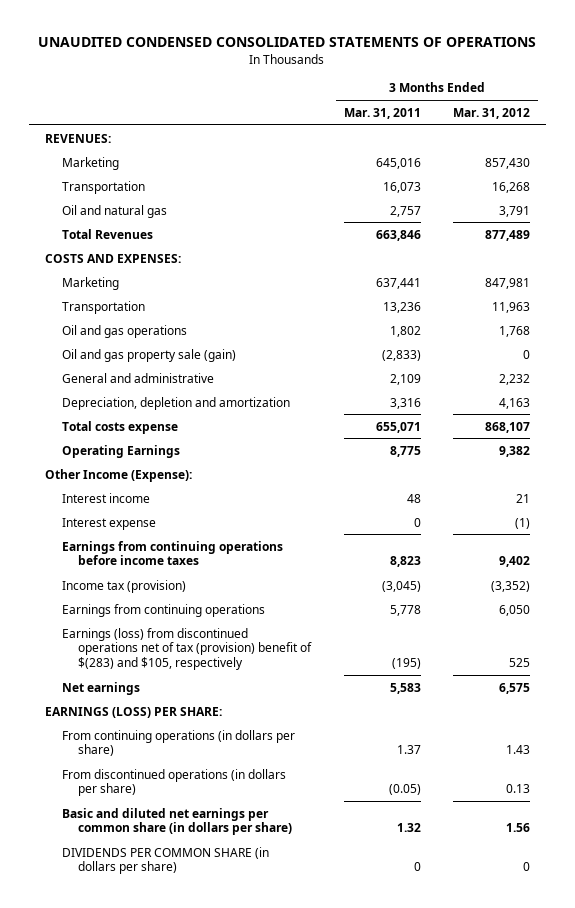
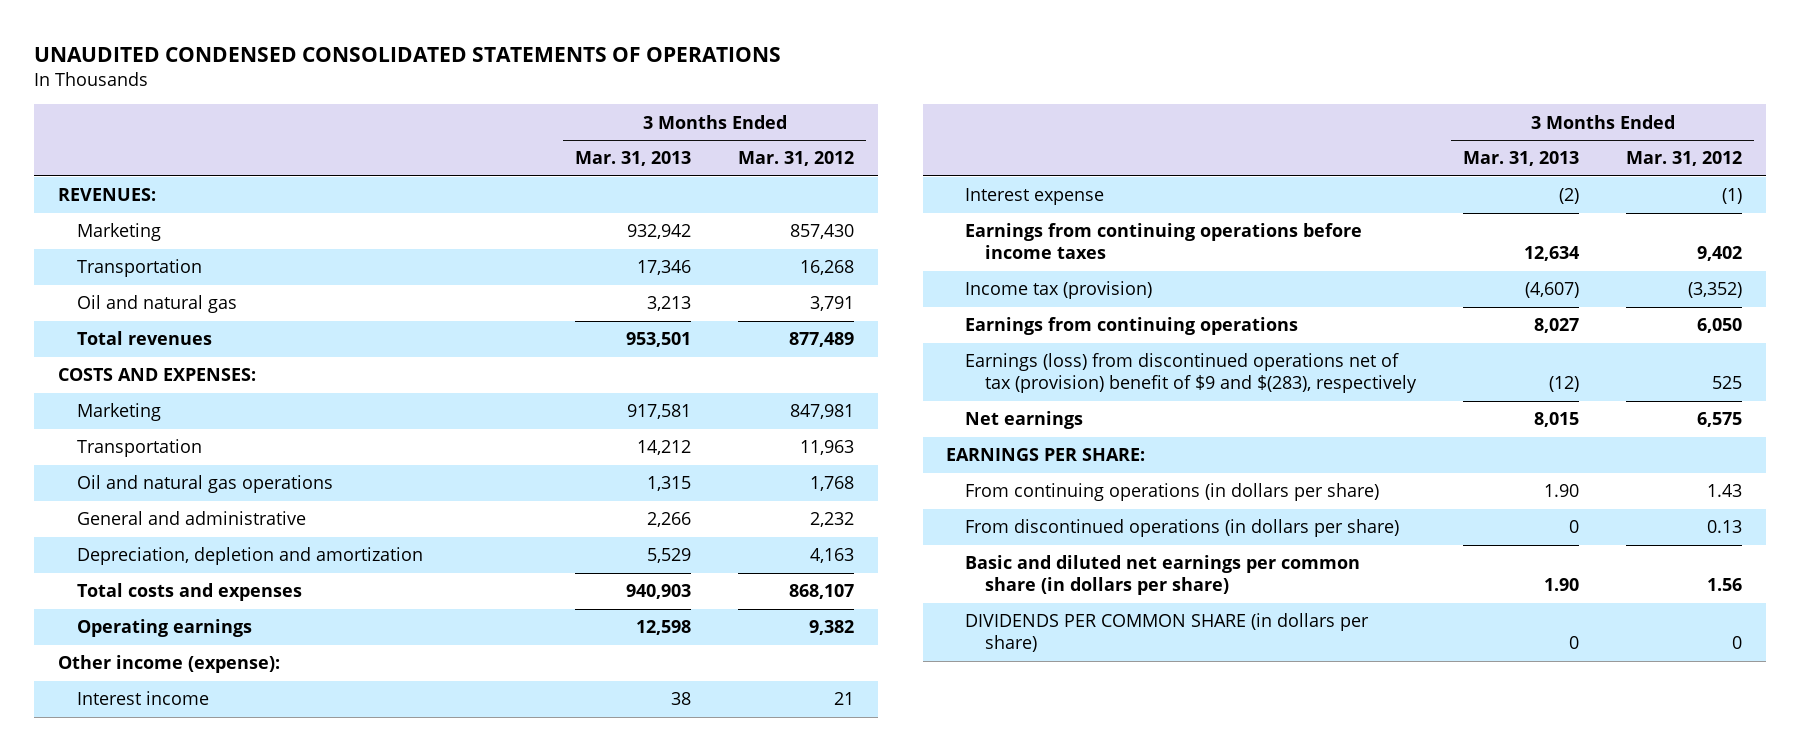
[343,107,421,119] Mar. 31, 2011 -> none
none -> [574,151,691,167] Mar. 31, 2013
[61,228,153,239] Total Revenues -> [77,331,213,346] Total revenues
[61,348,236,362] Oil and gas property sale (gain) -> none
[61,324,187,338] Oil and gas operations -> [77,475,334,494] Oil and natural gas operations
[61,420,178,434] Total costs expense -> [77,583,303,602] Total costs and expenses
[61,444,180,458] Operating Earnings -> [77,619,253,638] Operating earnings
[44,468,192,482] Other Income (Expense): -> [58,655,281,674] Other income (expense):
[61,627,313,671] Earnings (loss) from discontinued operations net of tax (provision) benefit of $(283) and $105, respectively -> [965,353,1417,394] Earnings (loss) from discontinued operations net of tax (provision) benefit of $9 and $(283), respectively
[44,706,222,718] EARNINGS (LOSS) PER SHARE: -> [946,448,1146,462] EARNINGS PER SHARE:

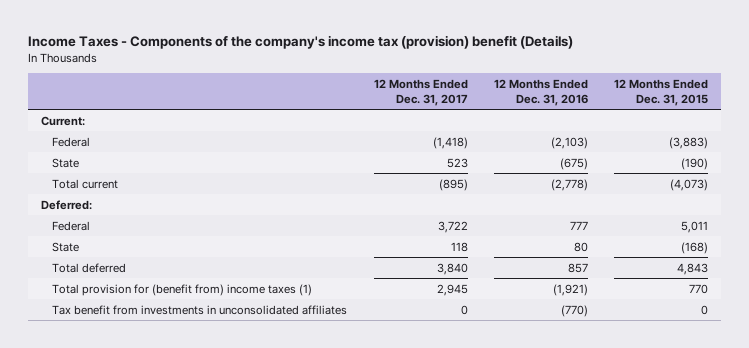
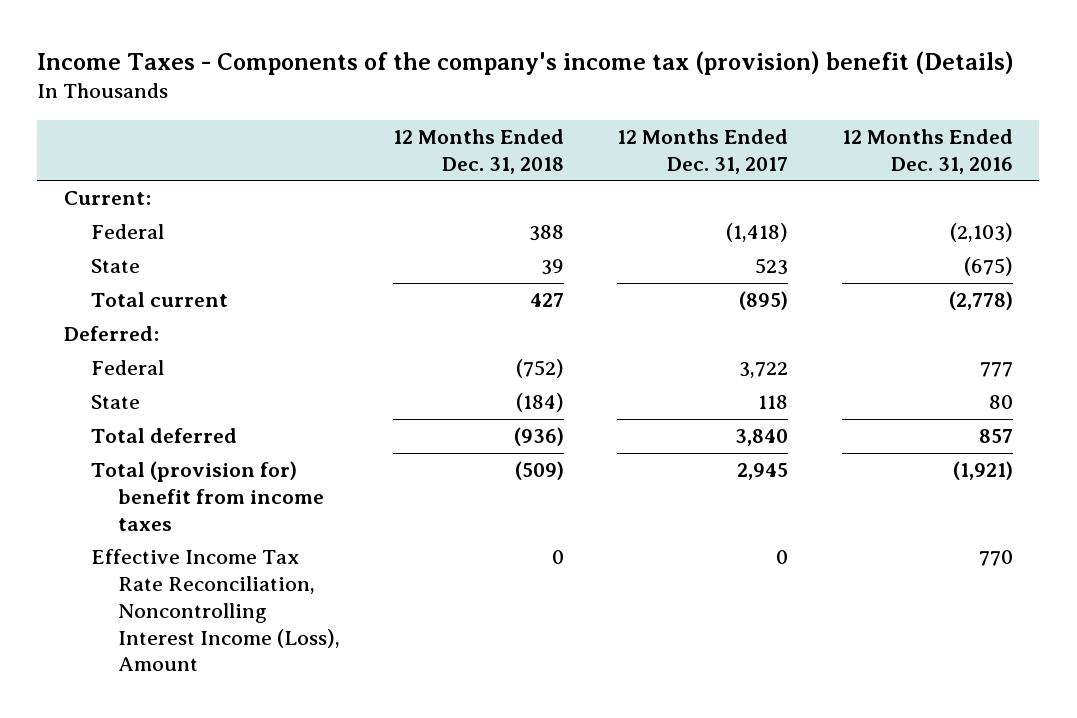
[614,78,709,106] 12 Months Ended Dec. 31, 2015 -> none
none -> [393,128,565,174] 12 Months Ended Dec. 31, 2018
[52,304,348,315] Tax benefit from investments in unconsolidated affiliates -> none
[52,283,313,296] Total provision for (benefit from) income taxes (1) -> [90,461,324,531] Total (provision for) benefit from income taxes
none -> [90,549,340,672] Effective Income Tax Rate Reconciliation, Noncontrolling Interest Income (Loss), Amount

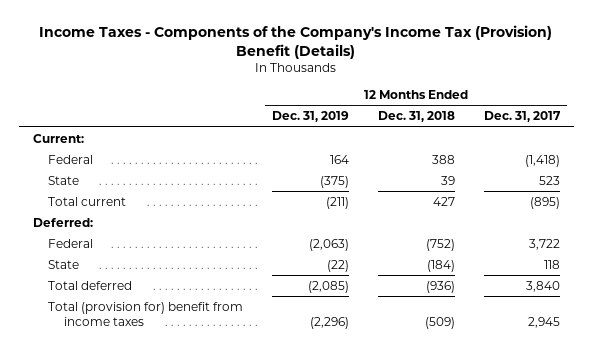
[37,51,1015,76] Income Taxes - Components of the company's income tax (provision) benefit (Details) -> [39,25,553,59] Income Taxes - Components of the Company's Income Tax (Provision) Benefit (Details)
[841,128,1013,174] 12 Months Ended Dec. 31, 2016 -> none
none -> [272,111,350,123] Dec. 31, 2019
[90,549,340,672] Effective Income Tax Rate Reconciliation, Noncontrolling Interest Income (Loss), Amount -> none

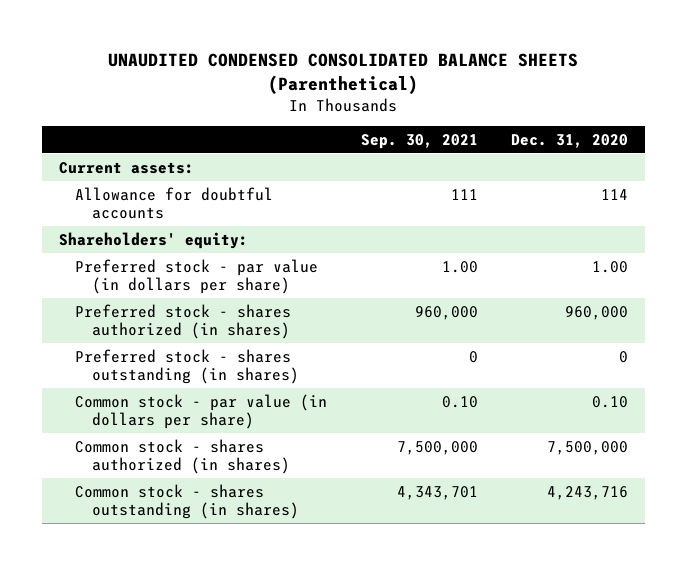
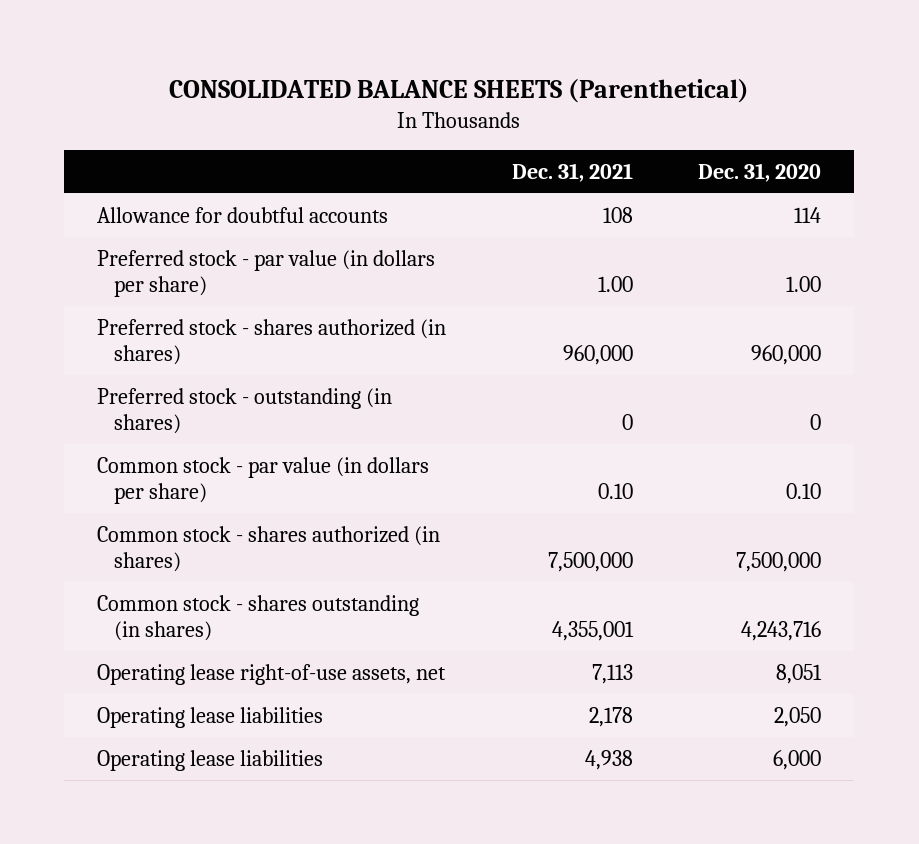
[108,52,579,94] UNAUDITED CONDENSED CONSOLIDATED BALANCE SHEETS (Parenthetical) -> [169,79,750,104] CONSOLIDATED BALANCE SHEETS (Parenthetical)
[360,133,478,149] Sep. 30, 2021 -> none
none -> [511,162,633,182] Dec. 31, 2021
[58,161,194,174] Current assets: -> none
[58,231,248,249] Shareholders' equity: -> none
[75,348,300,385] Preferred stock - shares outstanding (in shares) -> [97,387,393,434] Preferred stock - outstanding (in shares)
none -> [97,663,447,685] Operating lease right-of-use assets, net
none -> [97,706,324,728] Operating lease liabilities
none -> [97,749,324,771] Operating lease liabilities

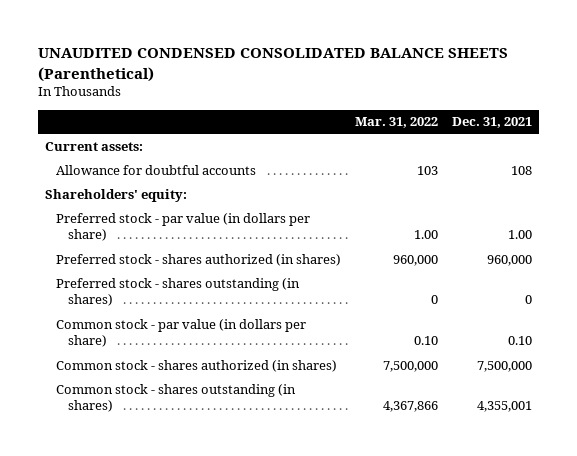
[169,79,750,104] CONSOLIDATED BALANCE SHEETS (Parenthetical) -> [38,48,509,82] UNAUDITED CONDENSED CONSOLIDATED BALANCE SHEETS (Parenthetical)
[698,162,822,182] Dec. 31, 2020 -> none
none -> [355,117,439,129] Mar. 31, 2022
none -> [44,141,143,151] Current assets:
none -> [44,188,187,202] Shareholders' equity:
[97,387,393,434] Preferred stock - outstanding (in shares) -> [56,277,301,307] Preferred stock - shares outstanding (in shares)
[97,663,447,685] Operating lease right-of-use assets, net -> none
[97,706,324,728] Operating lease liabilities -> none
[97,749,324,771] Operating lease liabilities -> none

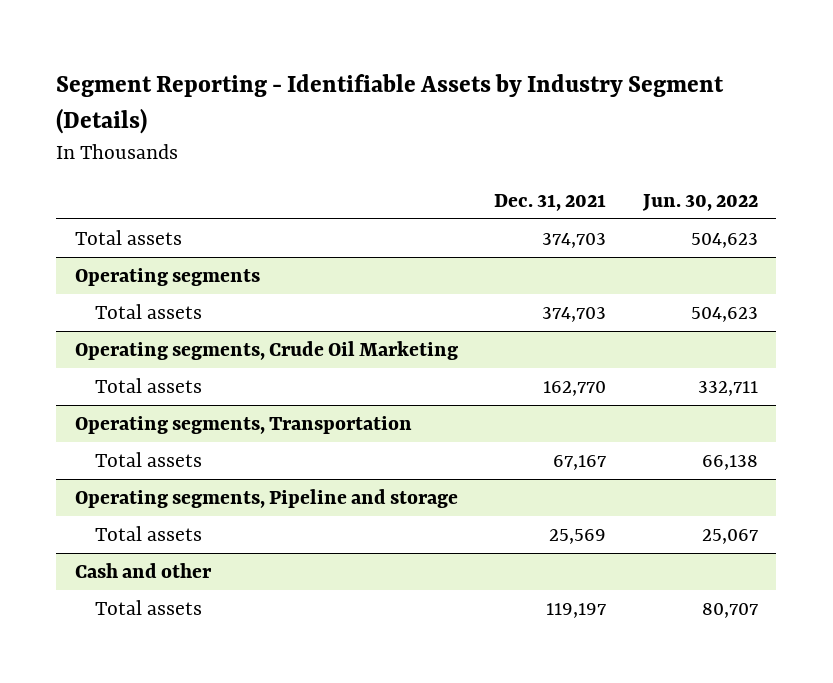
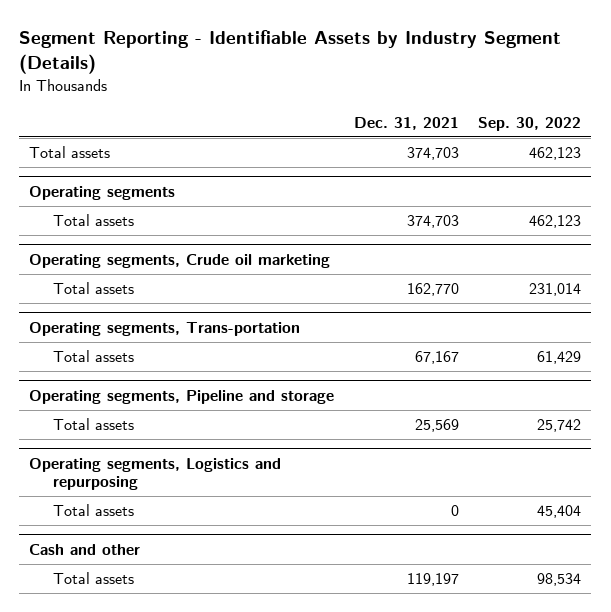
[641,193,758,211] Jun. 30, 2022 -> none
none -> [478,116,582,131] Sep. 30, 2022
[74,341,458,361] Operating segments, Crude Oil Marketing -> [29,253,331,268] Operating segments, Crude oil marketing
[74,416,412,435] Operating segments, Transportation -> none
none -> [29,321,301,336] Operating segments, Trans-portation
none -> [29,457,282,491] Operating segments, Logistics and repurposing
none -> [53,504,135,517] Total assets

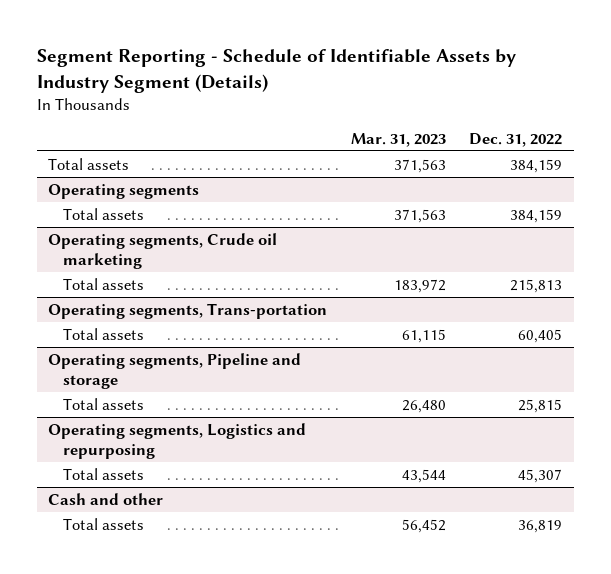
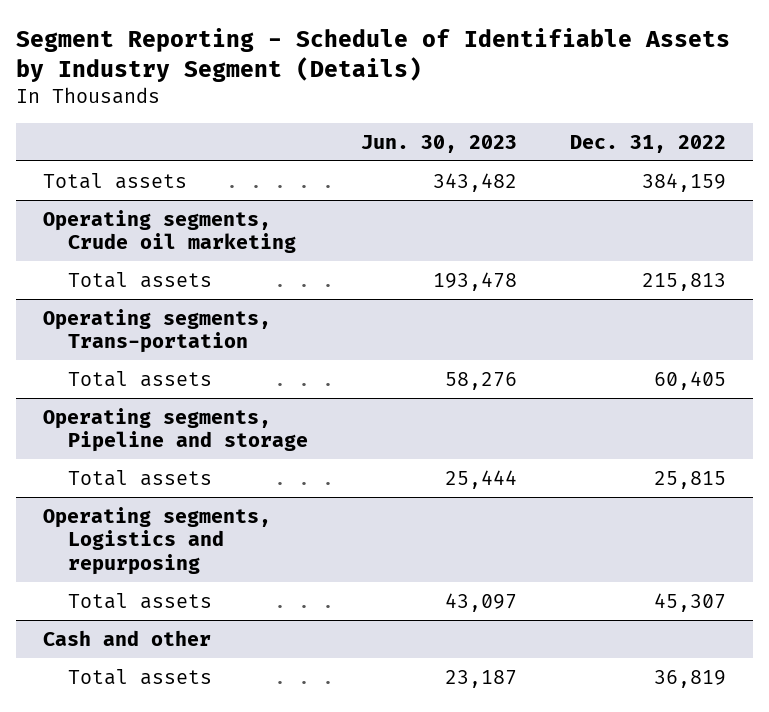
[350,132,446,147] Mar. 31, 2023 -> none
none -> [361,134,518,153] Jun. 30, 2023
[48,183,200,199] Operating segments -> none
[63,207,145,220] Total assets -> none

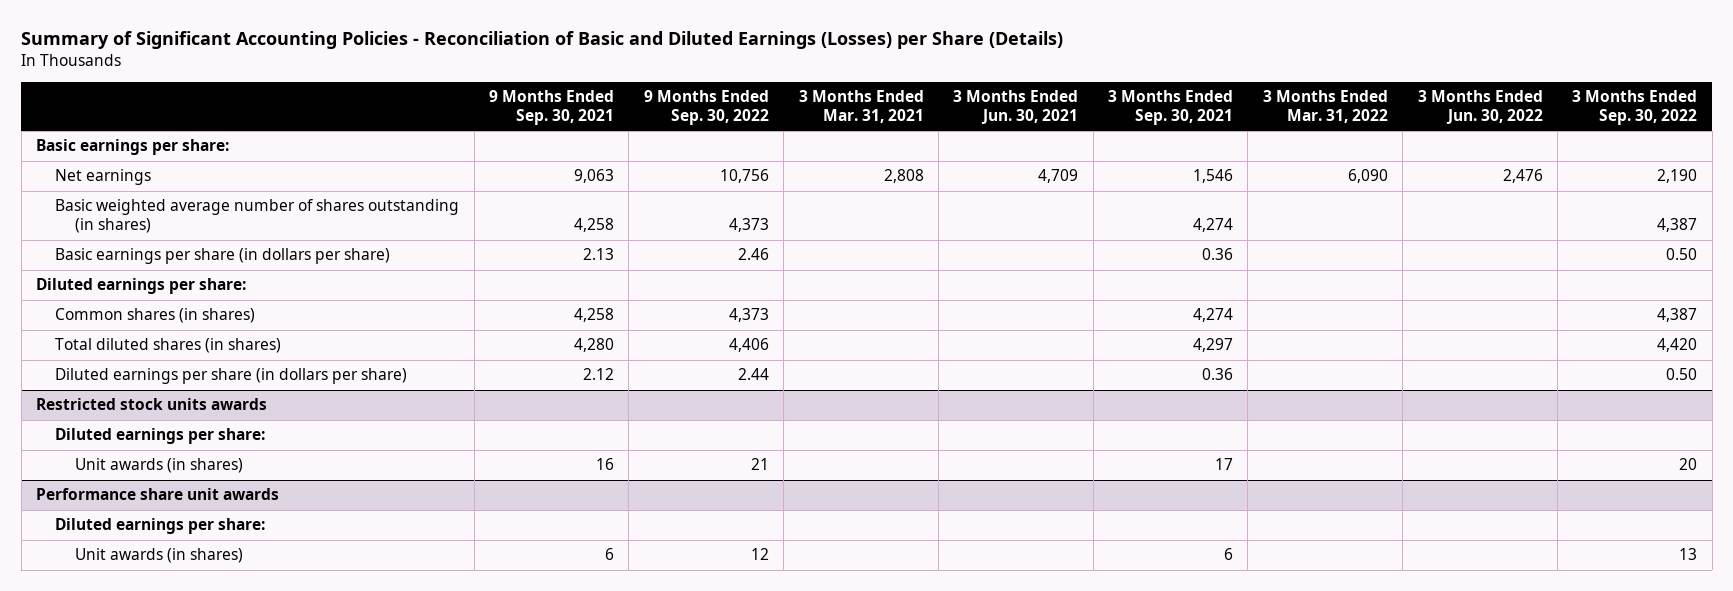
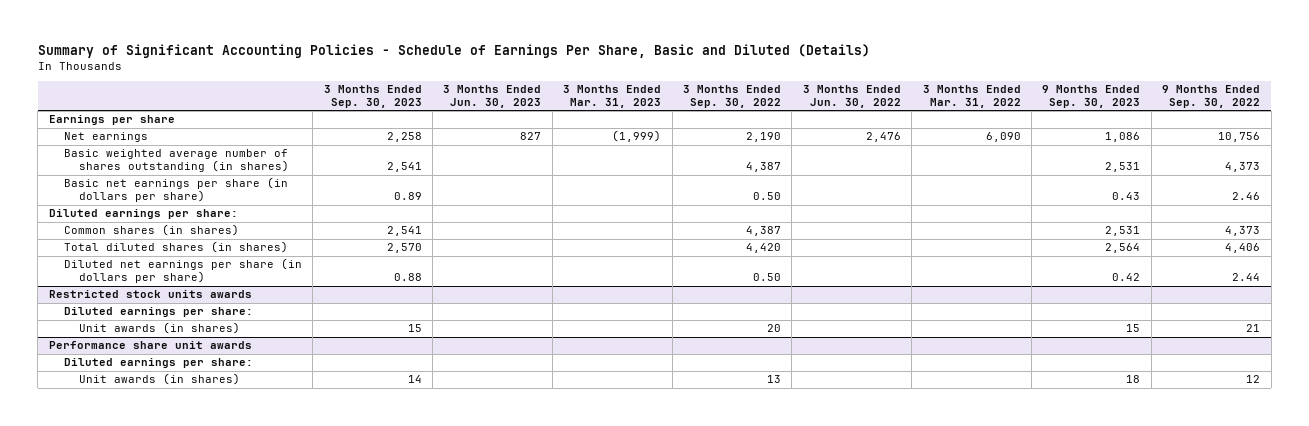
[21,31,1064,50] Summary of Significant Accounting Policies - Reconciliation of Basic and Diluted Earnings (Losses) per Share (Details) -> [37,43,870,58] Summary of Significant Accounting Policies - Schedule of Earnings Per Share, Basic and Diluted (Details)
[489,90,615,126] 9 Months Ended Sep. 30, 2021 -> none
[798,90,924,124] 3 Months Ended Mar. 31, 2021 -> none
[953,90,1079,125] 3 Months Ended Jun. 30, 2021 -> none
[1108,90,1234,126] 3 Months Ended Sep. 30, 2021 -> none
none -> [323,85,422,109] 3 Months Ended Sep. 30, 2023
none -> [443,85,542,109] 3 Months Ended Jun. 30, 2023
none -> [563,85,662,109] 3 Months Ended Mar. 31, 2023
none -> [1042,85,1141,109] 9 Months Ended Sep. 30, 2023
[35,139,229,156] Basic earnings per share: -> [48,115,175,126] Earnings per share
[55,248,391,265] Basic earnings per share (in dollars per share) -> [63,177,288,203] Basic net earnings per share (in dollars per share)
[55,368,408,385] Diluted earnings per share (in dollars per share) -> [63,258,302,284] Diluted net earnings per share (in dollars per share)

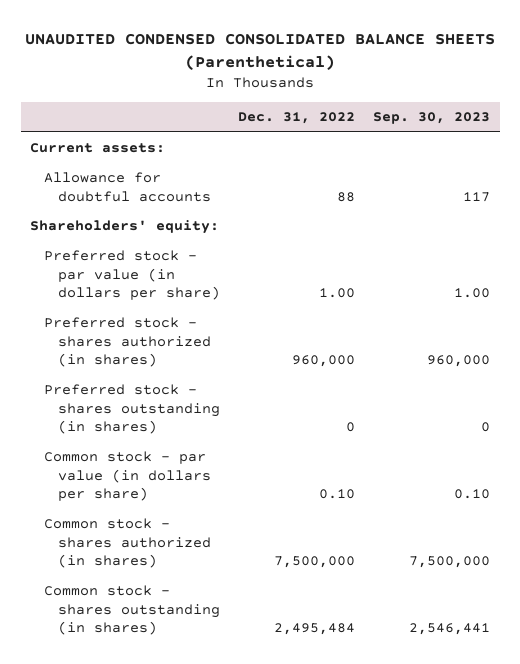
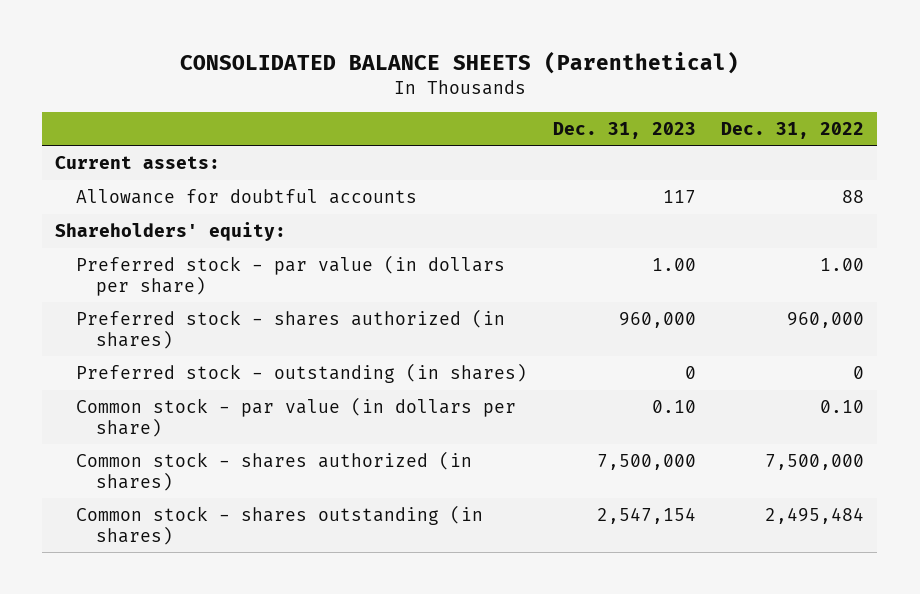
[25,32,496,70] UNAUDITED CONDENSED CONSOLIDATED BALANCE SHEETS (Parenthetical) -> [179,50,739,74] CONSOLIDATED BALANCE SHEETS (Parenthetical)
[373,112,491,125] Sep. 30, 2023 -> none
none -> [552,121,696,139] Dec. 31, 2023
[43,384,220,435] Preferred stock - shares outstanding (in shares) -> [75,363,527,384] Preferred stock - outstanding (in shares)

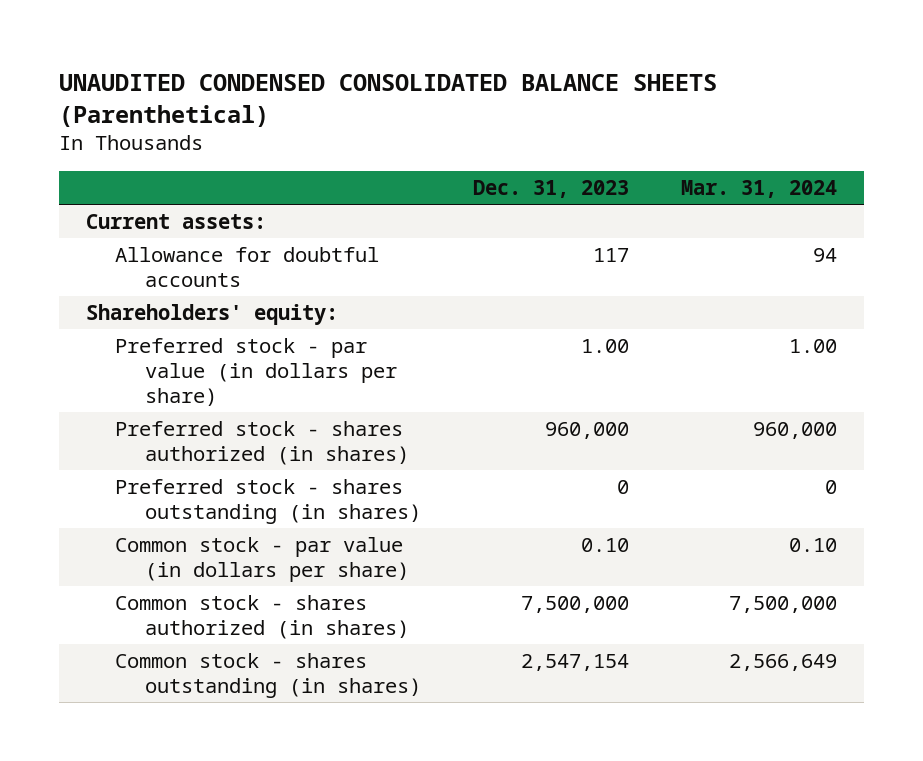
[179,50,739,74] CONSOLIDATED BALANCE SHEETS (Parenthetical) -> [59,74,718,127] UNAUDITED CONDENSED CONSOLIDATED BALANCE SHEETS (Parenthetical)
[721,121,865,139] Dec. 31, 2022 -> none
none -> [681,180,838,199] Mar. 31, 2024
[75,363,527,384] Preferred stock - outstanding (in shares) -> [115,479,421,524] Preferred stock - shares outstanding (in shares)

